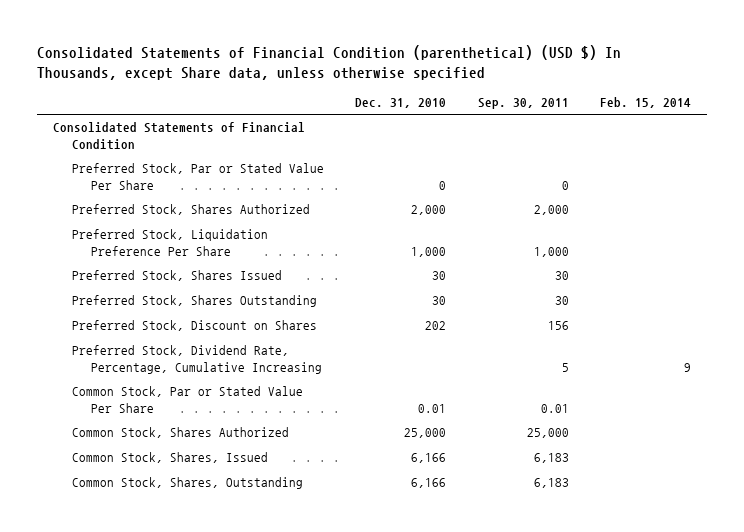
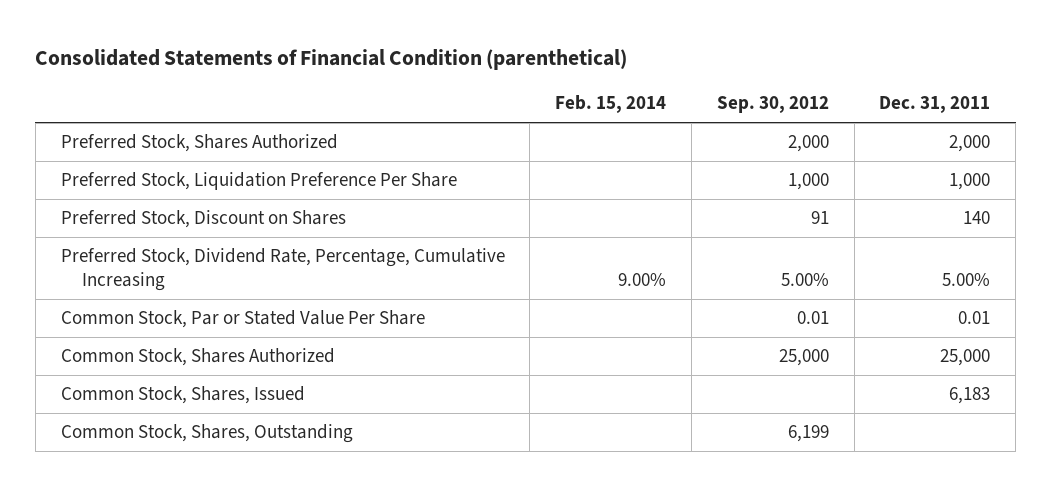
[37,44,622,80] Consolidated Statements of Financial Condition (parenthetical) (USD $) In Thousands, except Share data, unless otherwise specified -> [35,48,628,70] Consolidated Statements of Financial Condition (parenthetical)
[355,97,447,108] Dec. 31, 2010 -> none
[477,97,569,109] Sep. 30, 2011 -> none
none -> [716,96,829,114] Sep. 30, 2012
none -> [879,96,991,114] Dec. 31, 2011
[52,122,305,150] Consolidated Statements of Financial Condition -> none
[72,163,325,190] Preferred Stock, Par or Stated Value Per Share -> none
[72,270,283,282] Preferred Stock, Shares Issued -> none
[72,295,318,308] Preferred Stock, Shares Outstanding -> none
[684,362,692,372] 9 -> [618,272,667,286] 9.00%

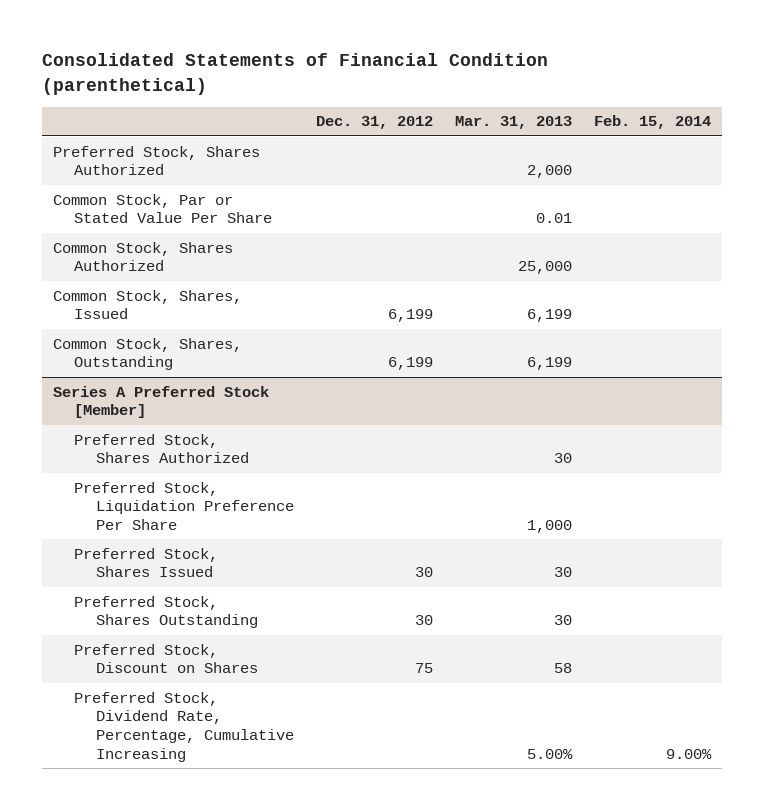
[716,96,829,114] Sep. 30, 2012 -> none
[879,96,991,114] Dec. 31, 2011 -> none
none -> [315,116,433,130] Dec. 31, 2012
none -> [454,116,572,130] Mar. 31, 2013
[60,172,457,191] Preferred Stock, Liquidation Preference Per Share -> none
[60,210,346,229] Preferred Stock, Discount on Shares -> none
[60,248,505,291] Preferred Stock, Dividend Rate, Percentage, Cumulative Increasing -> none
none -> [53,385,270,419] Series A Preferred Stock [Member]
none -> [74,433,249,464] Preferred Stock, Shares Authorized
none -> [74,481,294,530] Preferred Stock, Liquidation Preference Per Share
none -> [74,547,219,578] Preferred Stock, Shares Issued
none -> [74,595,258,629] Preferred Stock, Shares Outstanding
none -> [74,643,258,674] Preferred Stock, Discount on Shares
none -> [74,691,294,762] Preferred Stock, Dividend Rate, Percentage, Cumulative Increasing

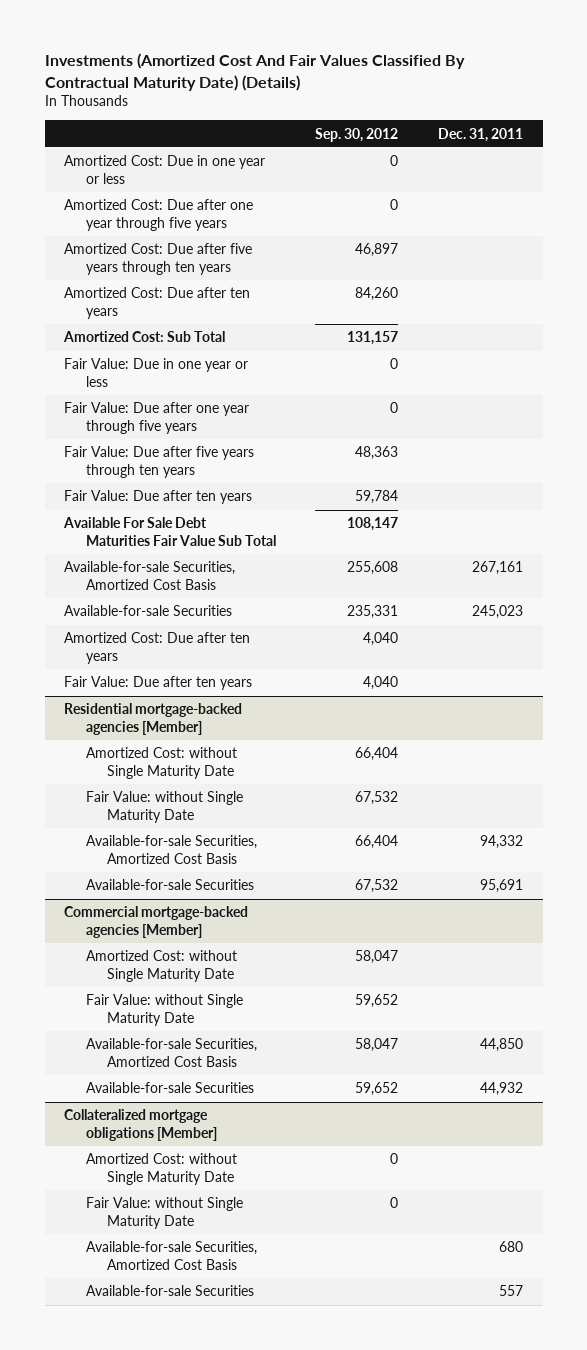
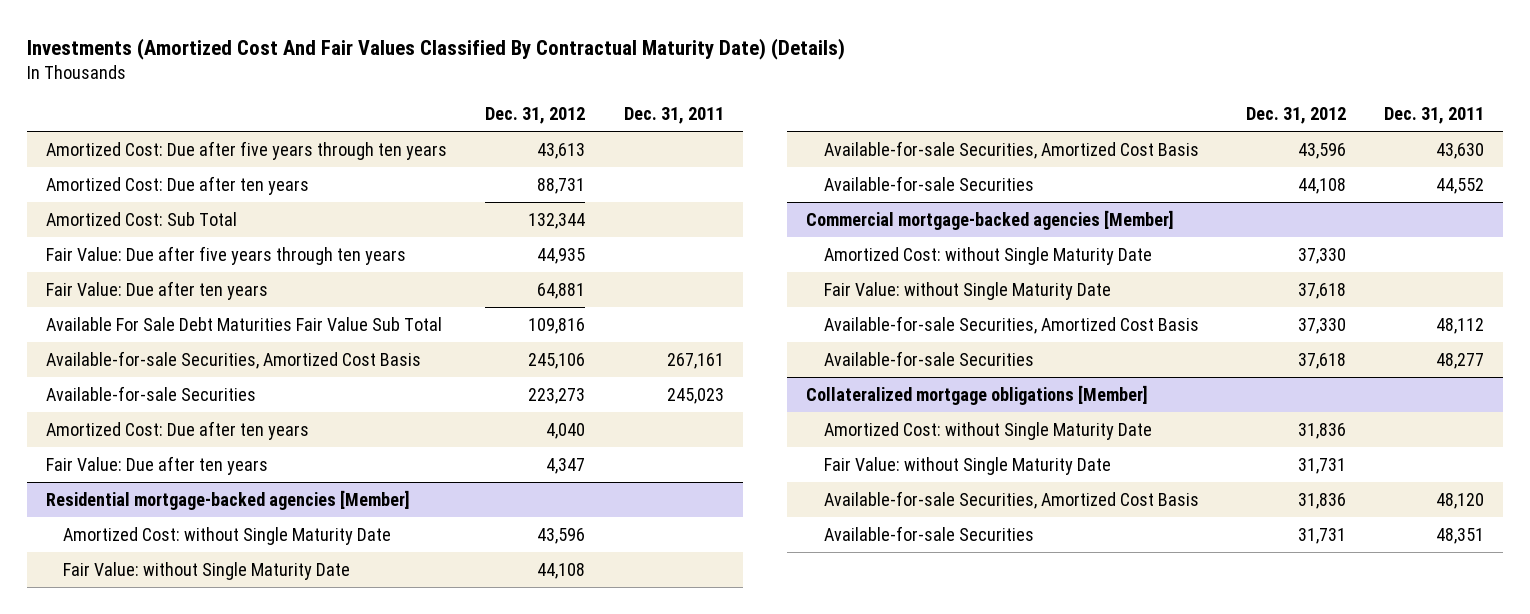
[315,127,399,142] Sep. 30, 2012 -> none
none -> [485,107,586,125] Dec. 31, 2012
[64,155,266,184] Amortized Cost: Due in one year or less -> none
[64,199,254,231] Amortized Cost: Due after one year through five years -> none
[64,358,249,387] Fair Value: Due in one year or less -> none
[64,402,250,434] Fair Value: Due after one year through five years -> none
[479,835,523,850] 94,332 -> [1435,142,1484,159] 43,630
[479,879,523,894] 95,691 -> [1435,177,1484,194] 44,552
[479,1038,523,1053] 44,850 -> [1435,317,1484,334] 48,112
[479,1082,523,1097] 44,932 -> [1435,352,1484,369] 48,277
[498,1241,523,1253] 680 -> [1435,492,1484,509] 48,120
[498,1285,523,1297] 557 -> [1435,527,1484,544] 48,351

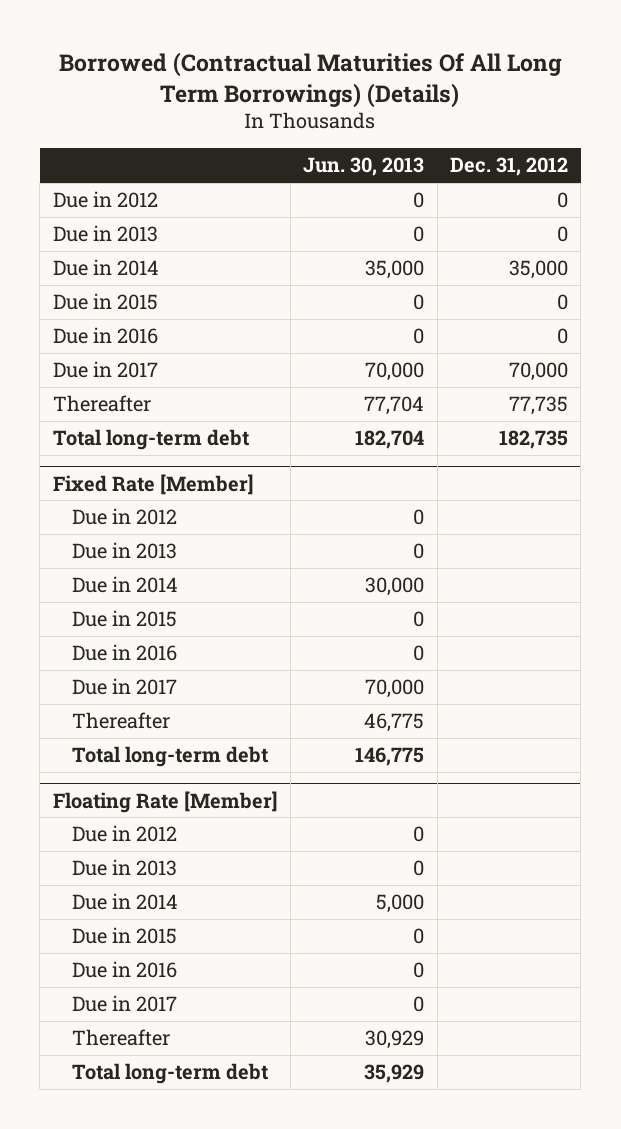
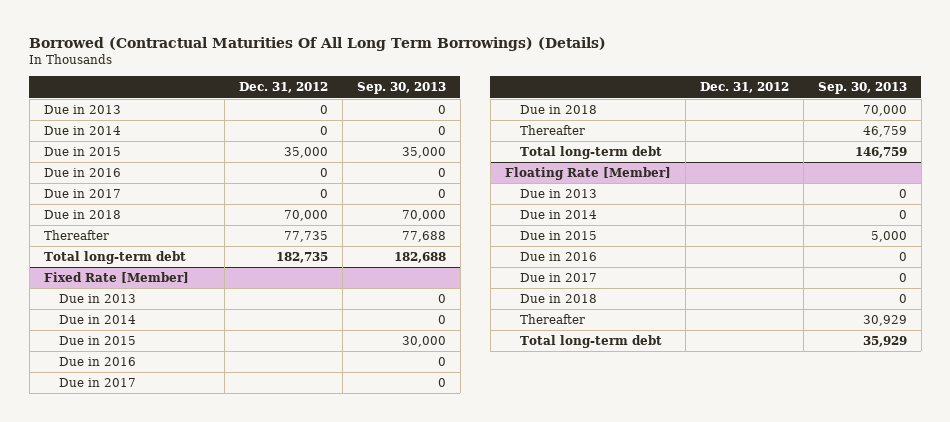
[303,157,425,177] Jun. 30, 2013 -> none
none -> [356,82,446,95] Sep. 30, 2013
[52,191,158,209] Due in 2012 -> none
[509,260,569,280] 35,000 -> [319,126,328,136] 0
[557,294,569,311] 0 -> [283,147,328,159] 35,000
[509,362,569,382] 70,000 -> [319,189,328,199] 0
none -> [43,210,121,220] Due in 2018
[72,508,178,526] Due in 2012 -> none
none -> [519,105,597,115] Due in 2018
[72,825,178,843] Due in 2012 -> none
none -> [519,294,597,304] Due in 2018

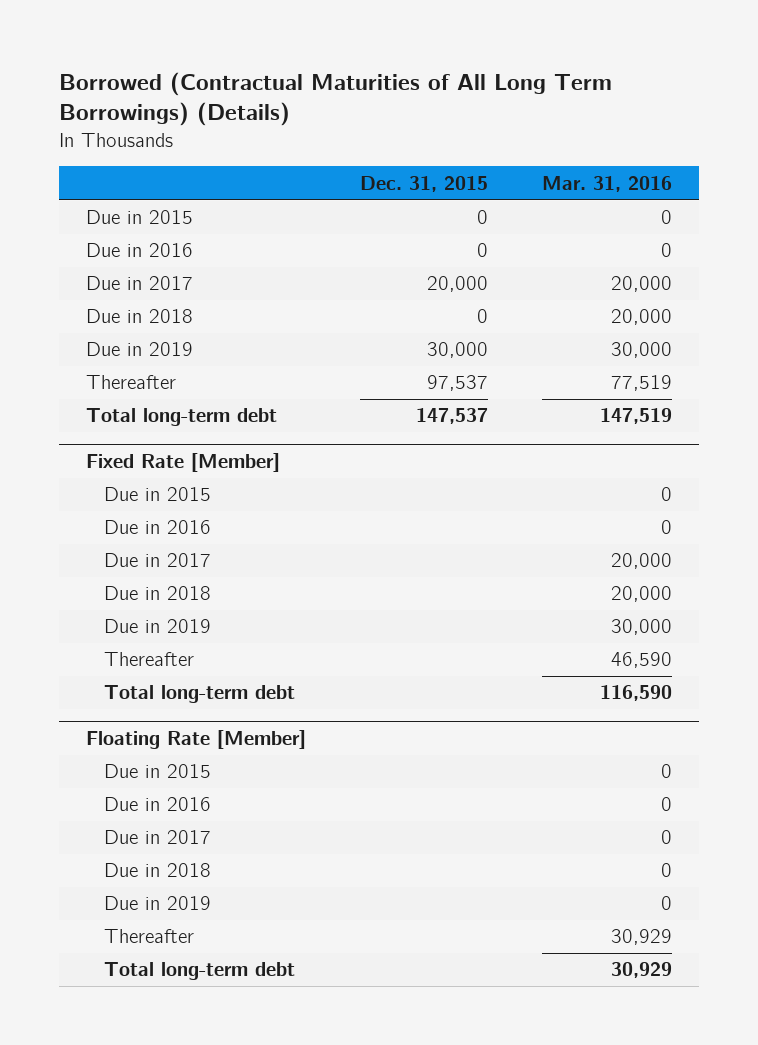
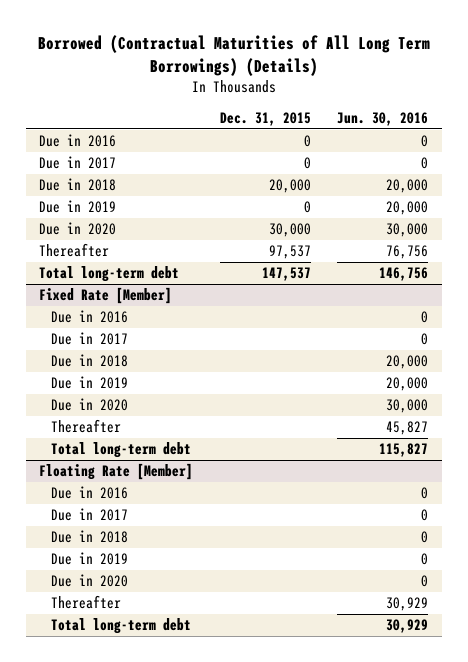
[541,175,672,192] Mar. 31, 2016 -> none
none -> [337,112,429,127] Jun. 30, 2016
[86,210,194,225] Due in 2015 -> none
[426,276,488,293] 20,000 -> [303,157,311,170] 0
[476,309,488,324] 0 -> [268,179,311,194] 20,000
[426,342,488,359] 30,000 -> [303,201,311,214] 0
none -> [39,222,117,236] Due in 2020
[104,487,212,502] Due in 2015 -> none
none -> [50,398,128,412] Due in 2020
[104,764,212,779] Due in 2015 -> none
none -> [50,574,128,588] Due in 2020

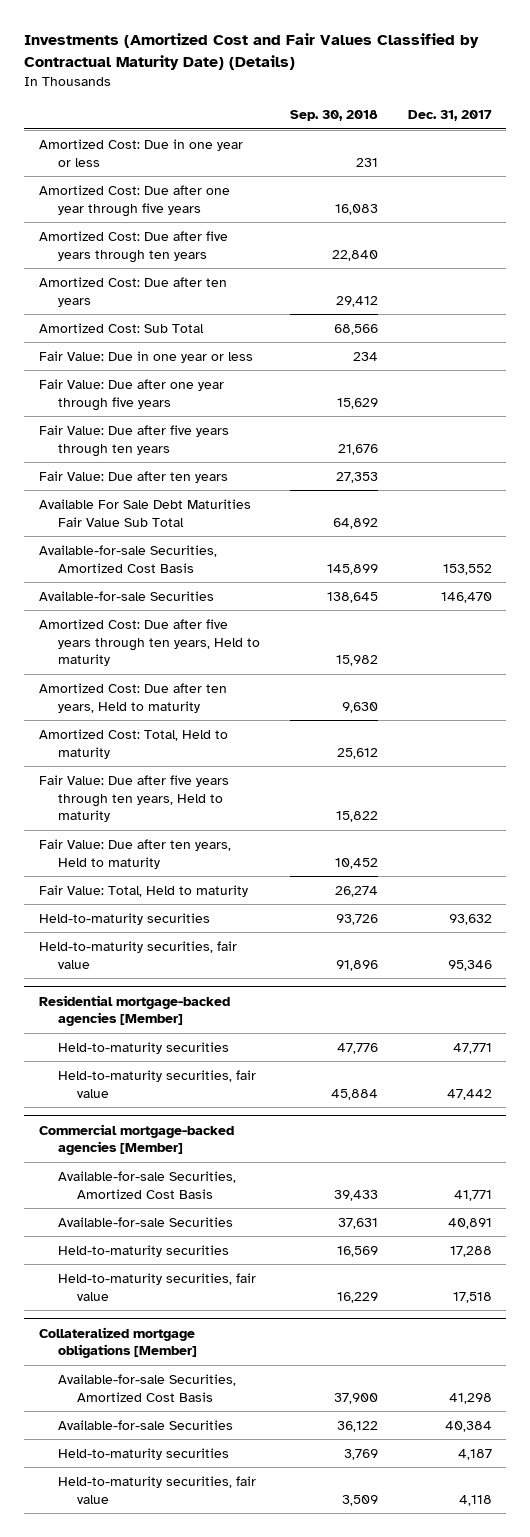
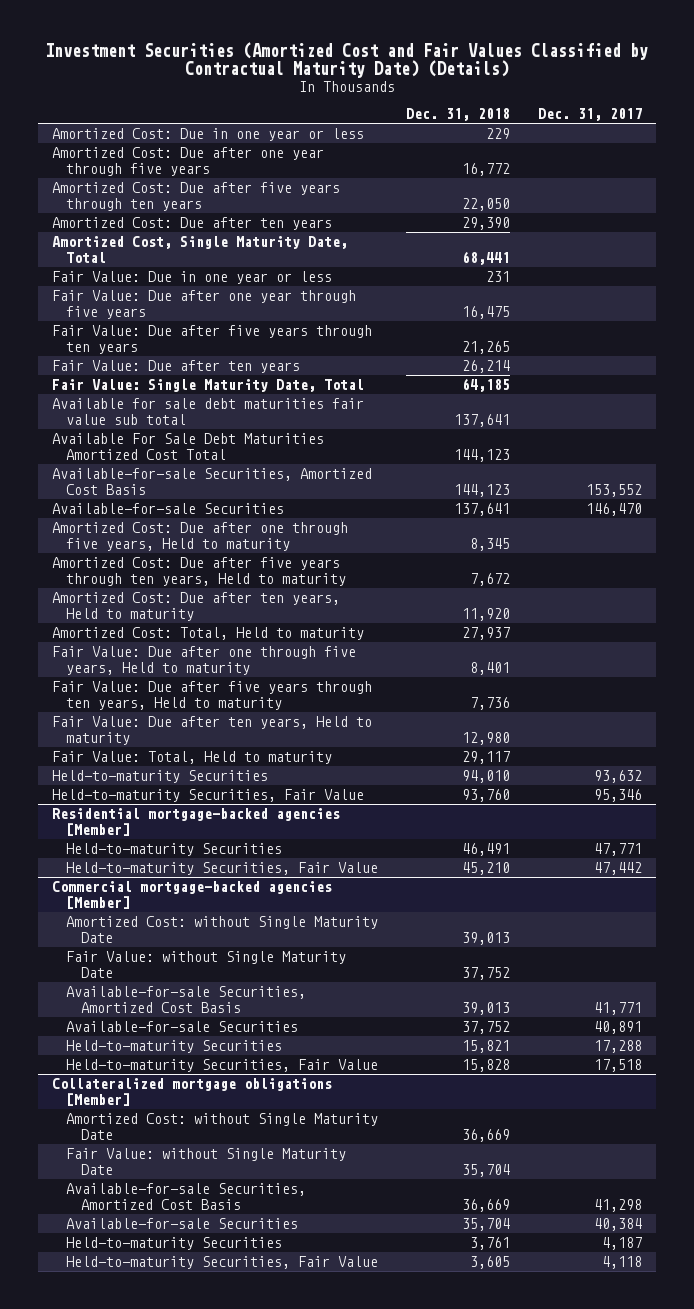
[23,33,479,71] Investments (Amortized Cost and Fair Values Classified by Contractual Maturity Date) (Details) -> [44,41,648,79] Investment Securities (Amortized Cost and Fair Values Classified by Contractual Maturity Date) (Details)
[289,110,378,122] Sep. 30, 2018 -> none
none -> [406,107,511,121] Dec. 31, 2018
[38,322,204,333] Amortized Cost: Sub Total -> none
none -> [51,236,348,263] Amortized Cost, Single Maturity Date, Total
none -> [51,379,364,393] Fair Value: Single Maturity Date, Total
[38,498,251,527] Available For Sale Debt Maturities Fair Value Sub Total -> [51,398,364,425] Available for sale debt maturities fair value sub total
none -> [51,433,324,460] Available For Sale Debt Maturities Amortized Cost Total
none -> [51,522,348,551] Amortized Cost: Due after one through five years, Held to maturity
none -> [51,646,356,675] Fair Value: Due after one through five years, Held to maturity
[38,912,210,925] Held-to-maturity securities -> [51,770,268,784] Held-to-maturity Securities
[38,940,237,969] Held-to-maturity securities, fair value -> [51,789,364,803] Held-to-maturity Securities, Fair Value
[57,1041,229,1054] Held-to-maturity securities -> [66,843,283,857] Held-to-maturity Securities
[57,1069,256,1098] Held-to-maturity securities, fair value -> [66,862,379,876] Held-to-maturity Securities, Fair Value
none -> [66,916,379,943] Amortized Cost: without Single Maturity Date
none -> [66,951,347,978] Fair Value: without Single Maturity Date
[57,1244,229,1257] Held-to-maturity securities -> [66,1040,283,1054] Held-to-maturity Securities
[57,1272,256,1301] Held-to-maturity securities, fair value -> [66,1059,379,1073] Held-to-maturity Securities, Fair Value
none -> [66,1113,379,1140] Amortized Cost: without Single Maturity Date
none -> [66,1148,347,1175] Fair Value: without Single Maturity Date
[57,1447,229,1460] Held-to-maturity securities -> [66,1237,283,1251] Held-to-maturity Securities
[57,1475,256,1504] Held-to-maturity securities, fair value -> [66,1256,379,1270] Held-to-maturity Securities, Fair Value

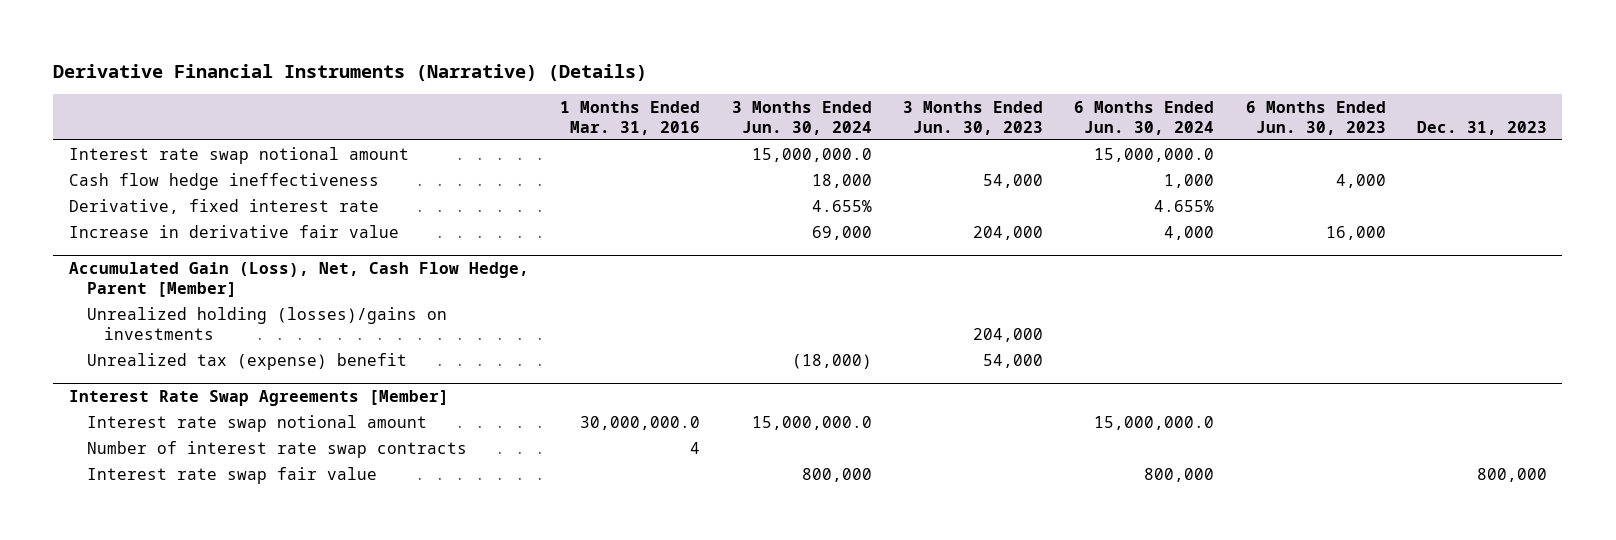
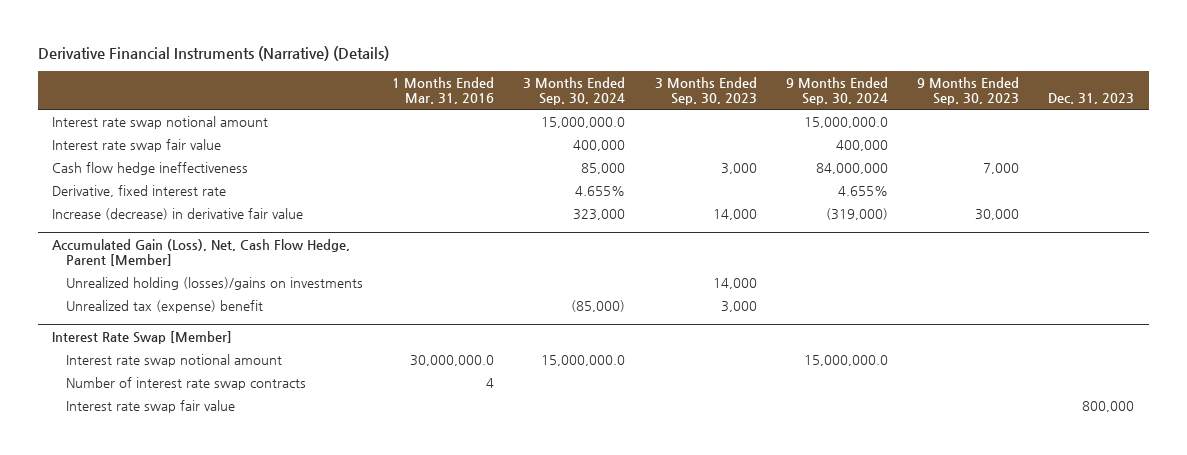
[731,100,872,135] 3 Months Ended Jun. 30, 2024 -> none
[902,100,1043,135] 3 Months Ended Jun. 30, 2023 -> none
[1074,100,1215,135] 6 Months Ended Jun. 30, 2024 -> none
[1245,100,1386,135] 6 Months Ended Jun. 30, 2023 -> none
none -> [523,77,626,106] 3 Months Ended Sep. 30, 2024
none -> [654,77,757,106] 3 Months Ended Sep. 30, 2023
none -> [785,77,888,106] 9 Months Ended Sep. 30, 2024
none -> [917,77,1020,106] 9 Months Ended Sep. 30, 2023
none -> [52,139,222,153] Interest rate swap fair value
[69,224,400,238] Increase in derivative fair value -> [52,208,304,221] Increase (decrease) in derivative fair value
[69,389,450,406] Interest Rate Swap Agreements [Member] -> [52,330,233,344] Interest Rate Swap [Member]

